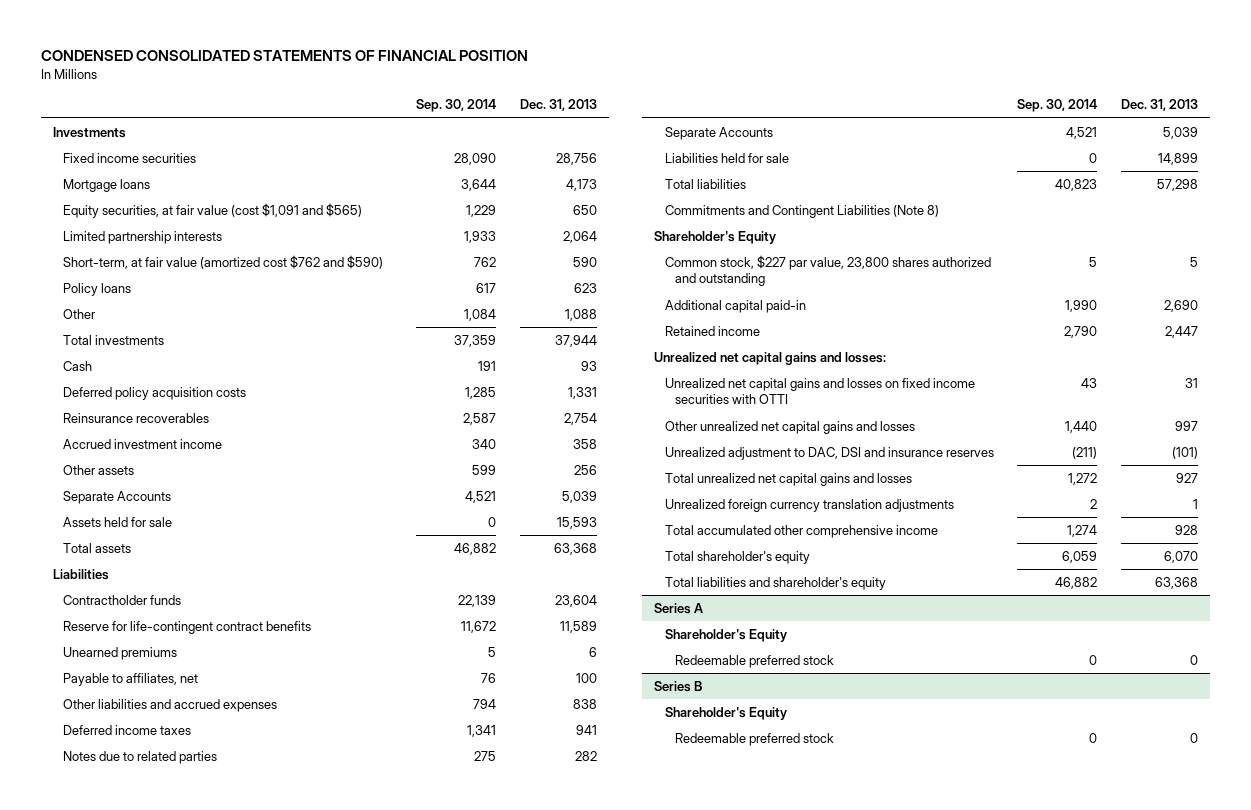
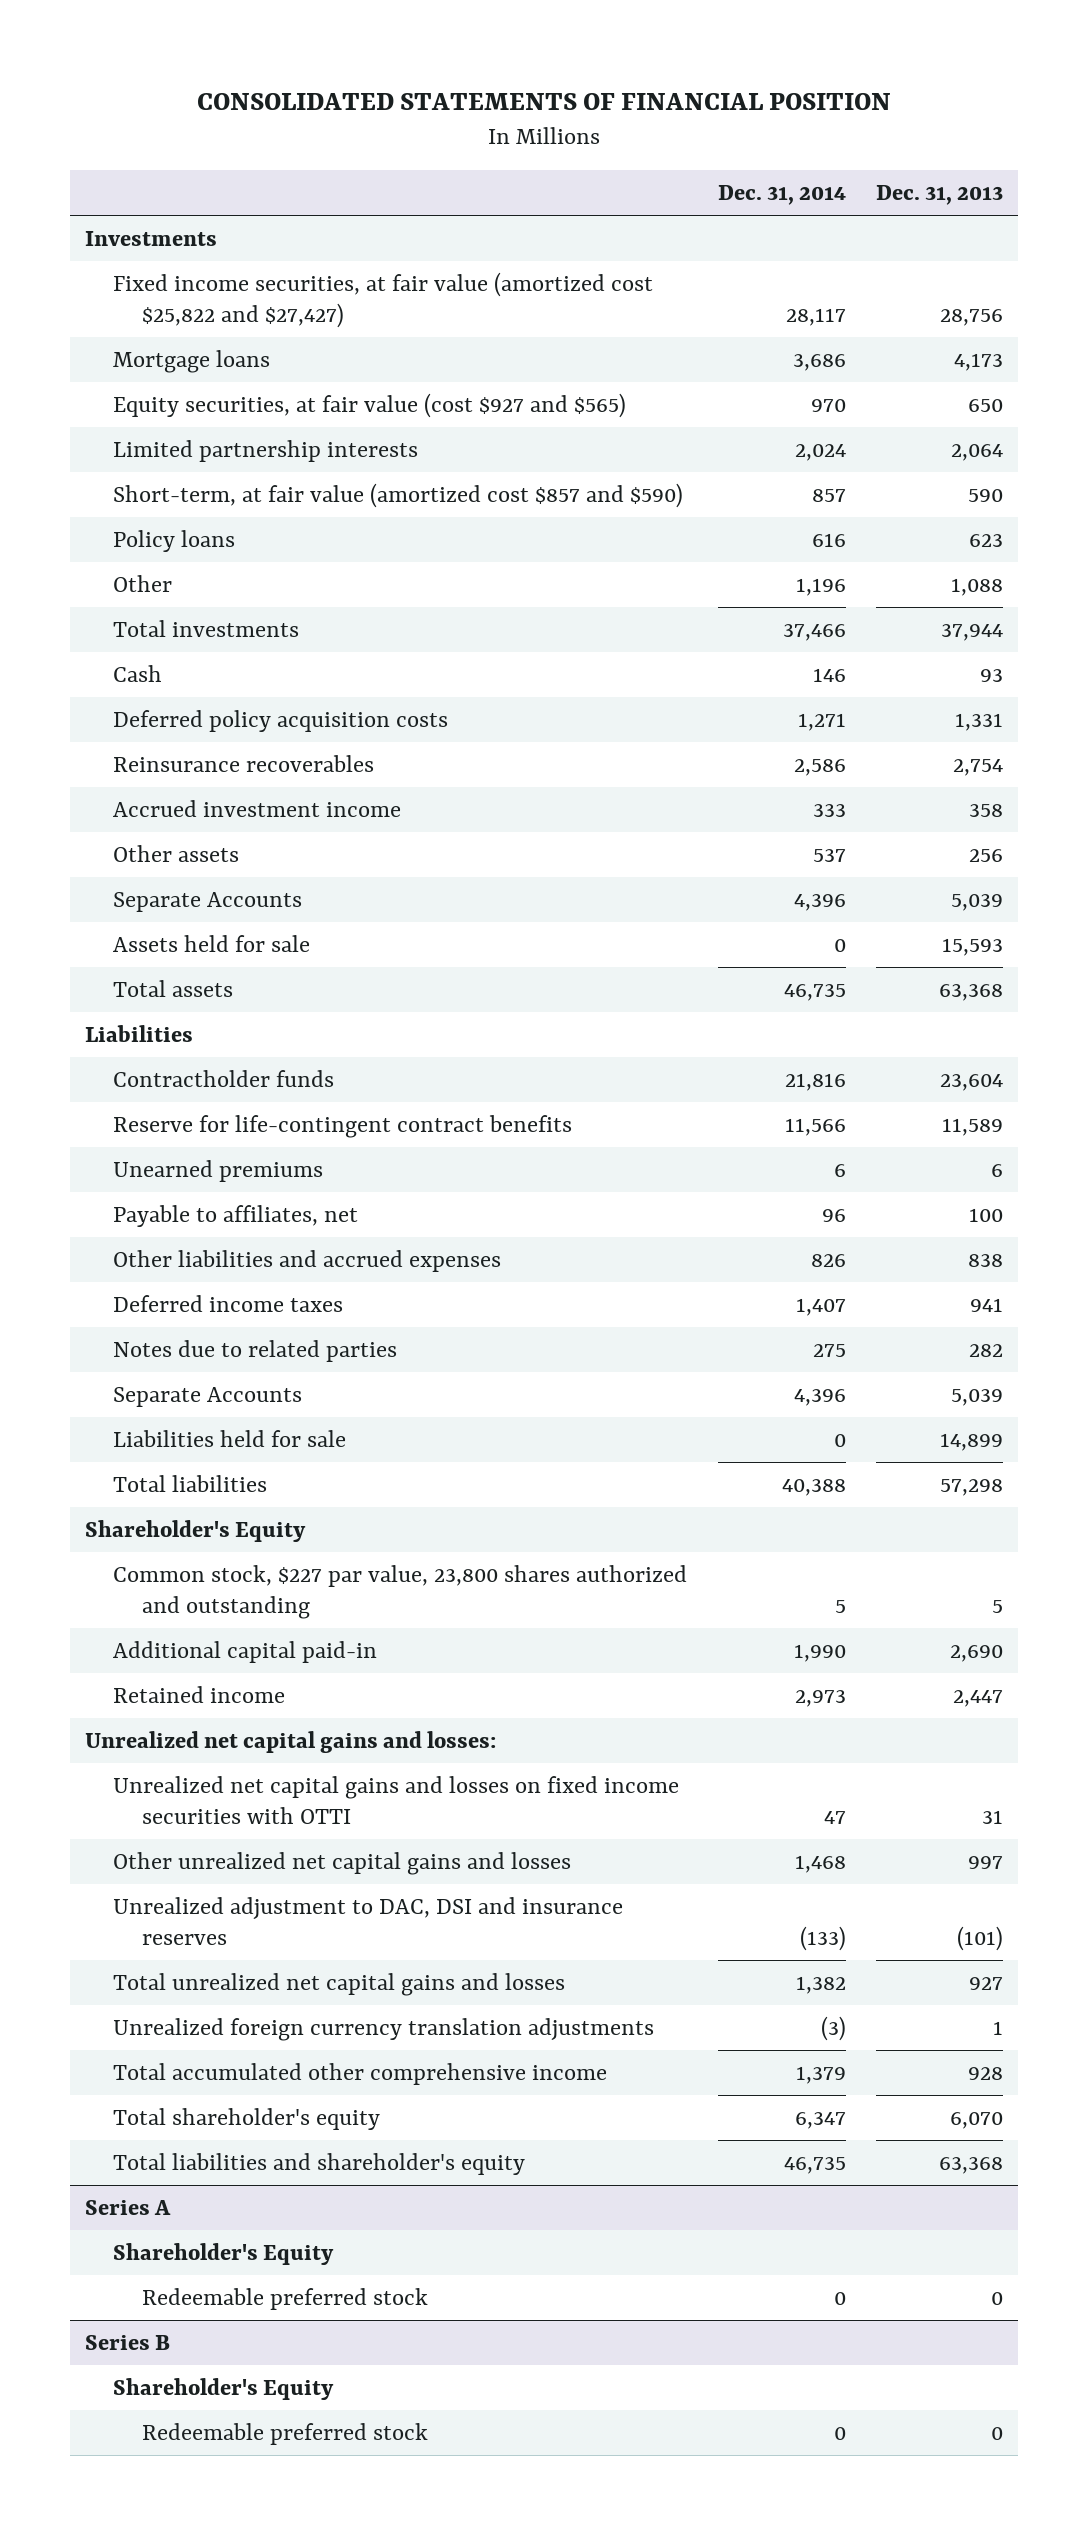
[40,50,528,62] CONDENSED CONSOLIDATED STATEMENTS OF FINANCIAL POSITION -> [197,92,892,110] CONSOLIDATED STATEMENTS OF FINANCIAL POSITION
[416,99,497,113] Sep. 30, 2014 -> none
none -> [717,185,846,206] Dec. 31, 2014
[63,152,197,163] Fixed income securities -> [113,271,654,328] Fixed income securities, at fair value (amortized cost $25,822 and $27,427)
[63,202,363,218] Equity securities, at fair value (cost $1,091 and $565) -> [113,392,627,418] Equity securities, at fair value (cost $927 and $565)
[63,254,384,269] Short-term, at fair value (amortized cost $762 and $590) -> [113,482,684,508] Short-term, at fair value (amortized cost $857 and $590)
[664,204,939,218] Commitments and Contingent Liabilities (Note 8) -> none

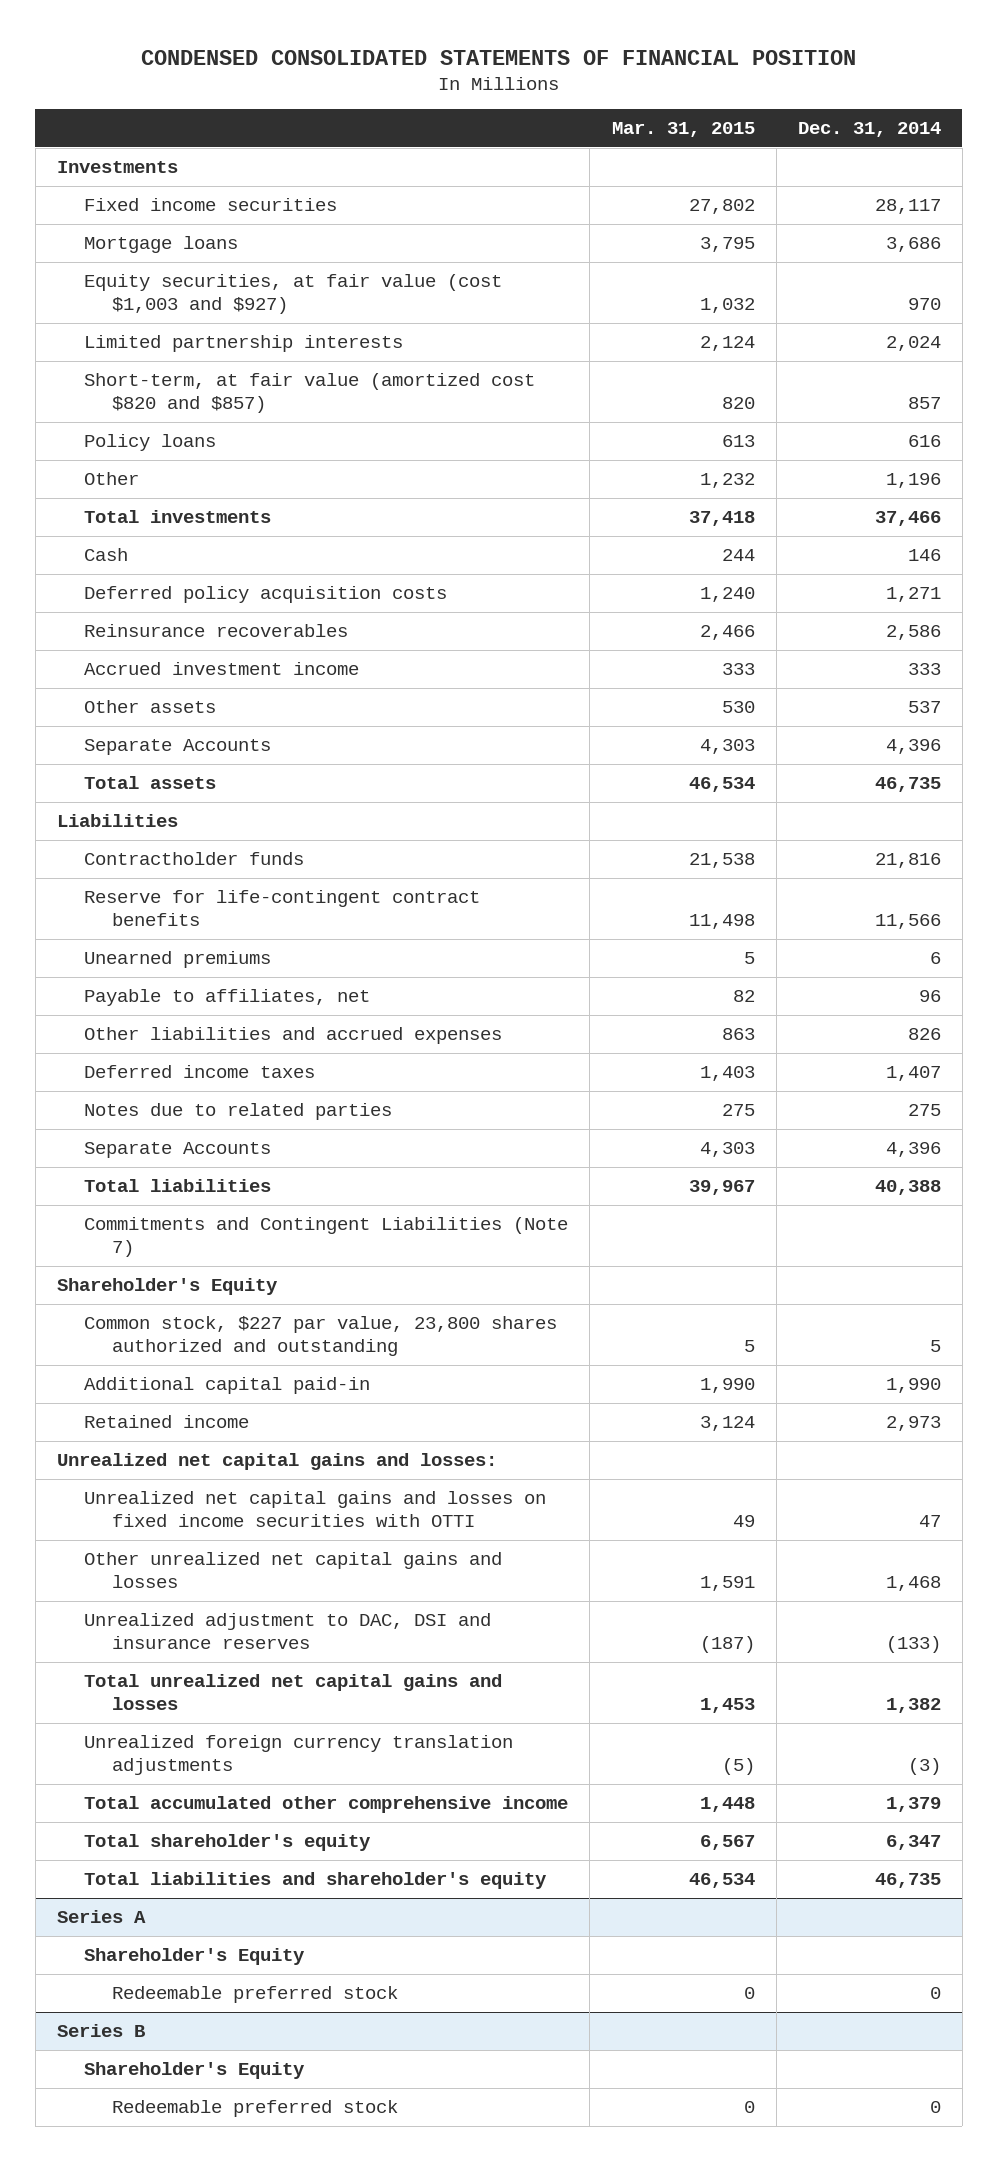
[197,92,892,110] CONSOLIDATED STATEMENTS OF FINANCIAL POSITION -> [140,49,856,65] CONDENSED CONSOLIDATED STATEMENTS OF FINANCIAL POSITION
[876,185,1004,206] Dec. 31, 2013 -> none
none -> [611,122,755,138] Mar. 31, 2015
[113,271,654,328] Fixed income securities, at fair value (amortized cost $25,822 and $27,427) -> [84,198,338,212] Fixed income securities
[113,392,627,418] Equity securities, at fair value (cost $927 and $565) -> [84,274,503,315] Equity securities, at fair value (cost $1,003 and $927)
[113,482,684,508] Short-term, at fair value (amortized cost $857 and $590) -> [84,373,536,414] Short-term, at fair value (amortized cost $820 and $857)
[113,934,311,952] Assets held for sale -> none
[113,1429,347,1447] Liabilities held for sale -> none
none -> [84,1217,569,1258] Commitments and Contingent Liabilities (Note 7)

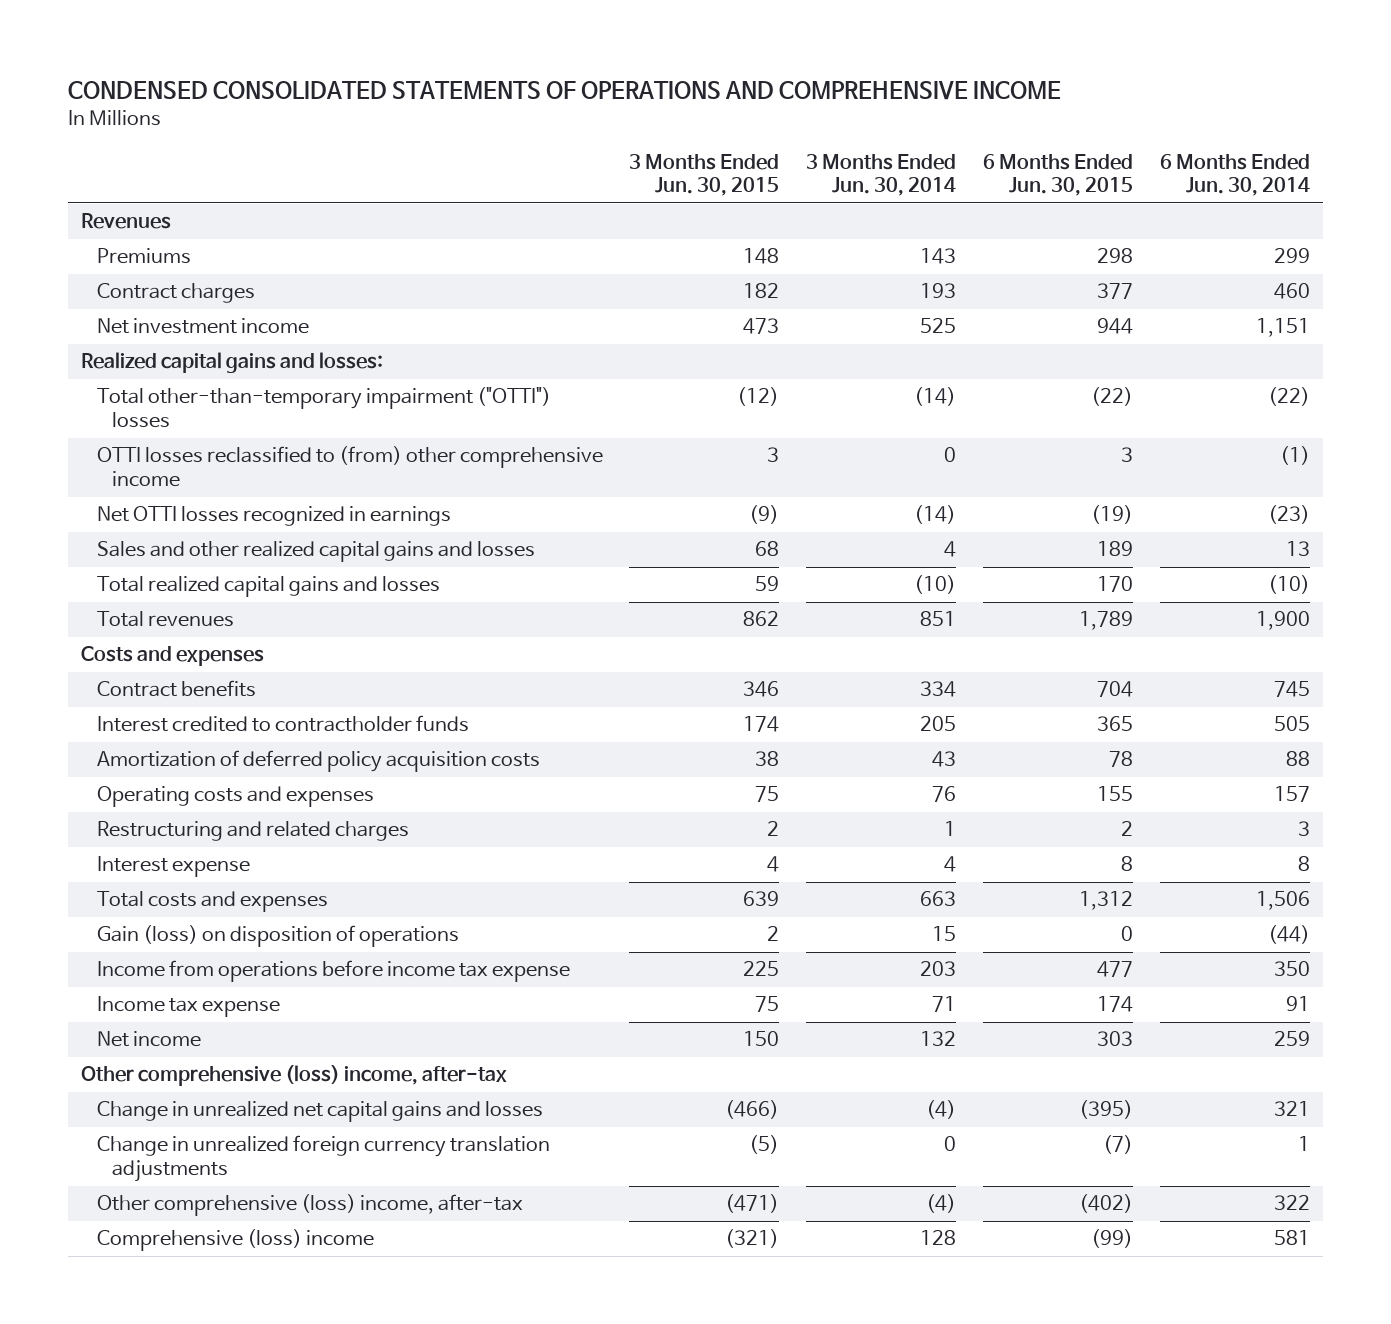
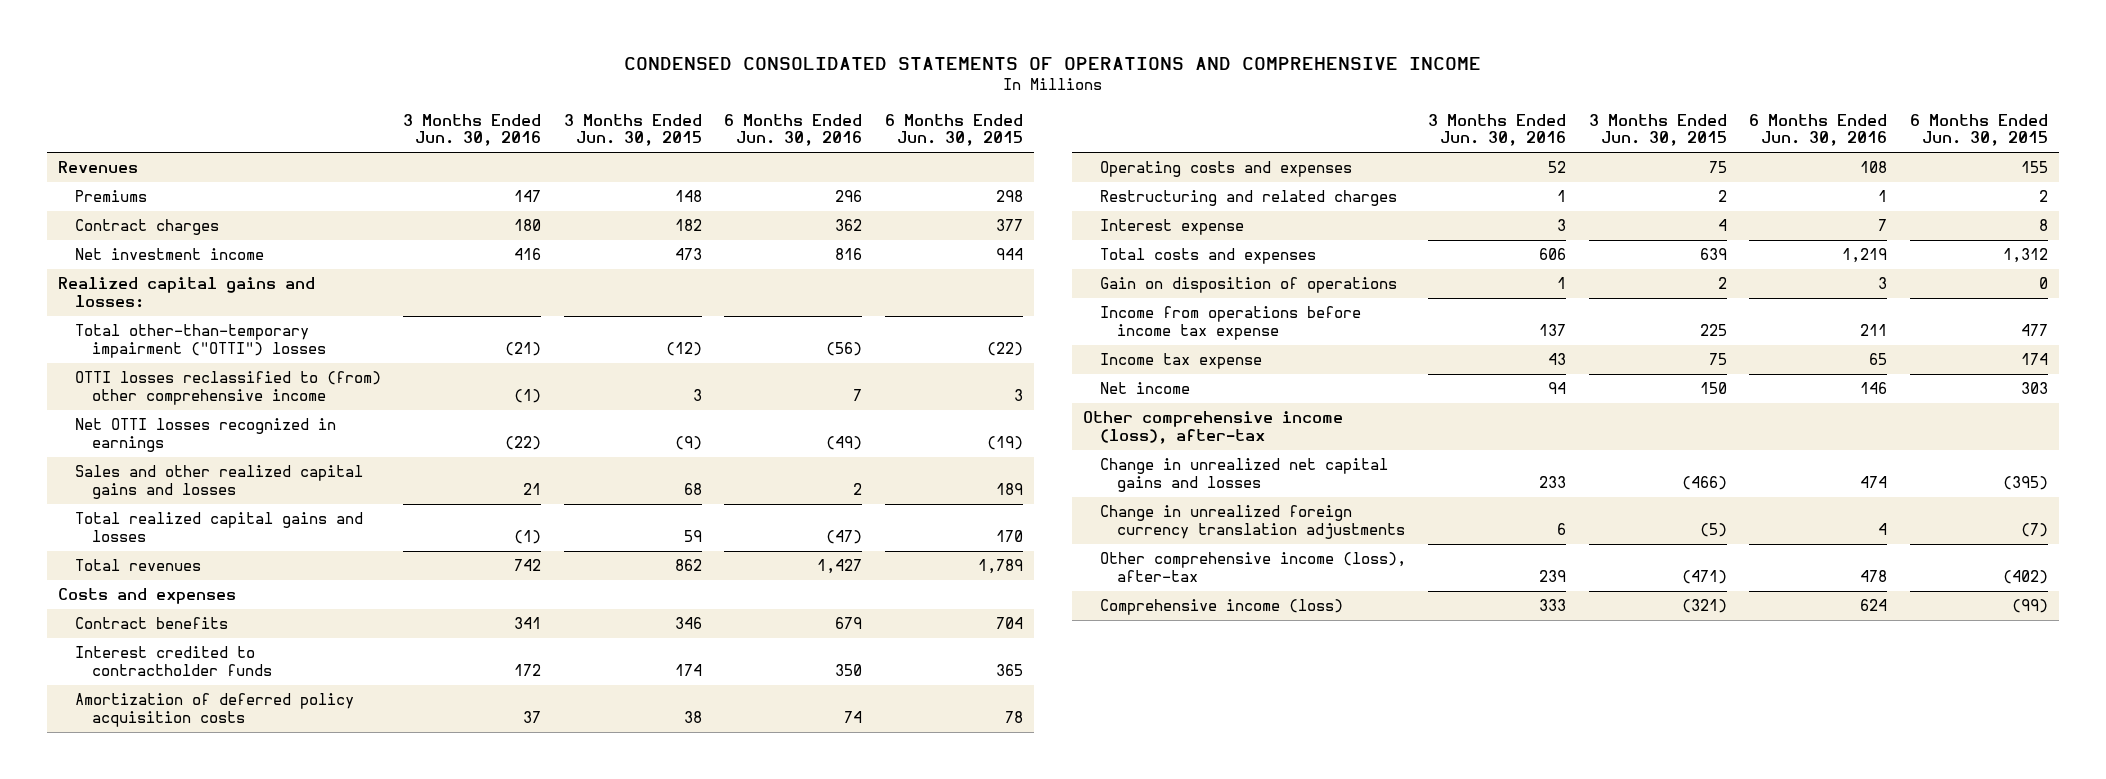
[806,153,957,197] 3 Months Ended Jun. 30, 2014 -> none
[1159,153,1310,197] 6 Months Ended Jun. 30, 2014 -> none
none -> [403,113,542,147] 3 Months Ended Jun. 30, 2016
none -> [724,113,863,147] 6 Months Ended Jun. 30, 2016
[96,925,459,948] Gain (loss) on disposition of operations -> [1099,277,1397,294] Gain on disposition of operations
[81,1065,508,1087] Other comprehensive (loss) income, after-tax -> [1082,411,1343,444] Other comprehensive income (loss), after-tax
[96,1194,523,1217] Other comprehensive (loss) income, after-tax -> [1099,552,1406,582] Other comprehensive income (loss), after-tax
[96,1229,374,1252] Comprehensive (loss) income -> [1099,599,1343,616] Comprehensive income (loss)

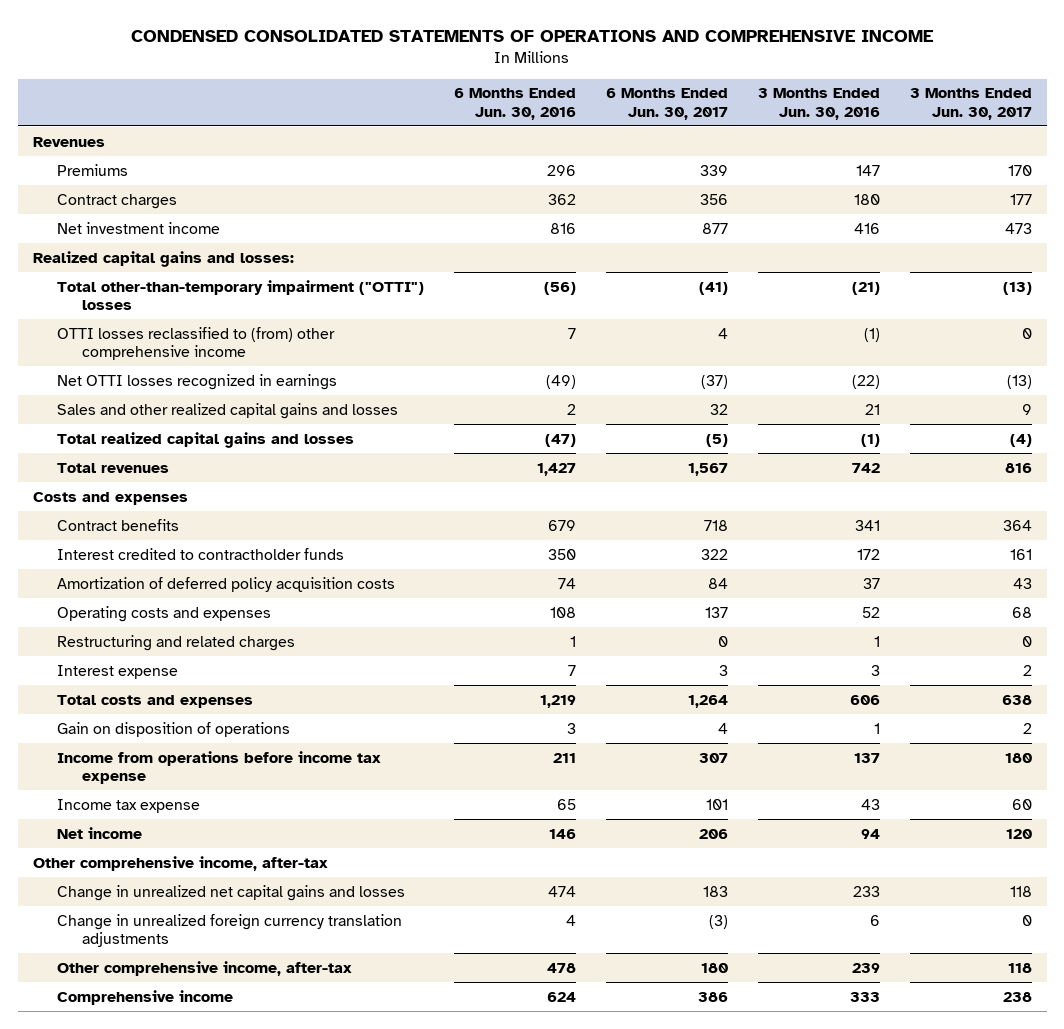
[563,113,702,147] 3 Months Ended Jun. 30, 2015 -> none
[884,113,1023,147] 6 Months Ended Jun. 30, 2015 -> none
none -> [605,88,728,120] 6 Months Ended Jun. 30, 2017
none -> [909,88,1032,120] 3 Months Ended Jun. 30, 2017
[1082,411,1343,444] Other comprehensive income (loss), after-tax -> [32,855,328,871] Other comprehensive income, after-tax
[1099,552,1406,582] Other comprehensive income (loss), after-tax -> [57,960,353,976] Other comprehensive income, after-tax
[1099,599,1343,616] Comprehensive income (loss) -> [57,989,234,1005] Comprehensive income

